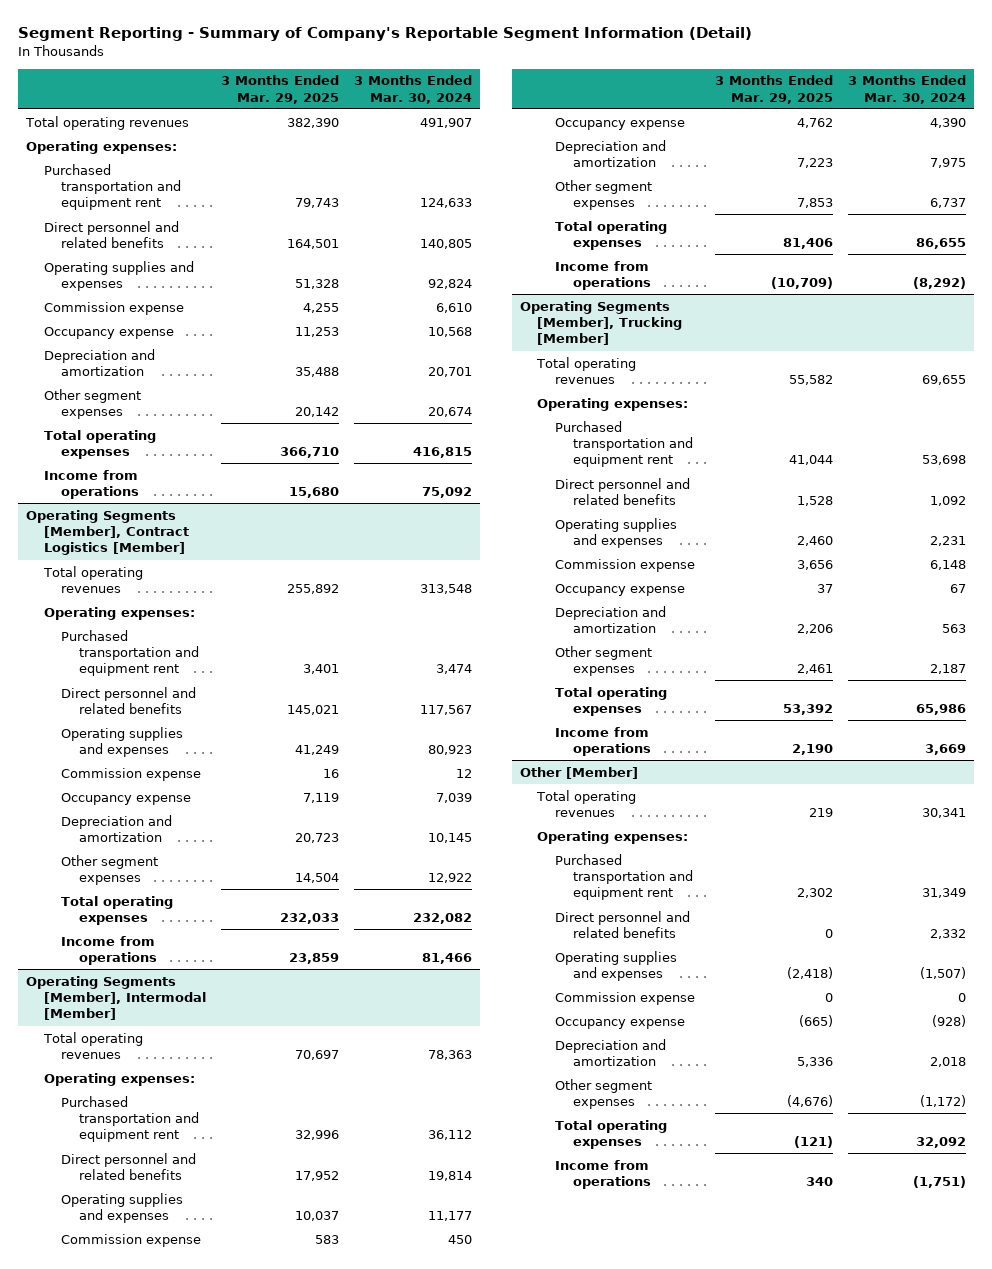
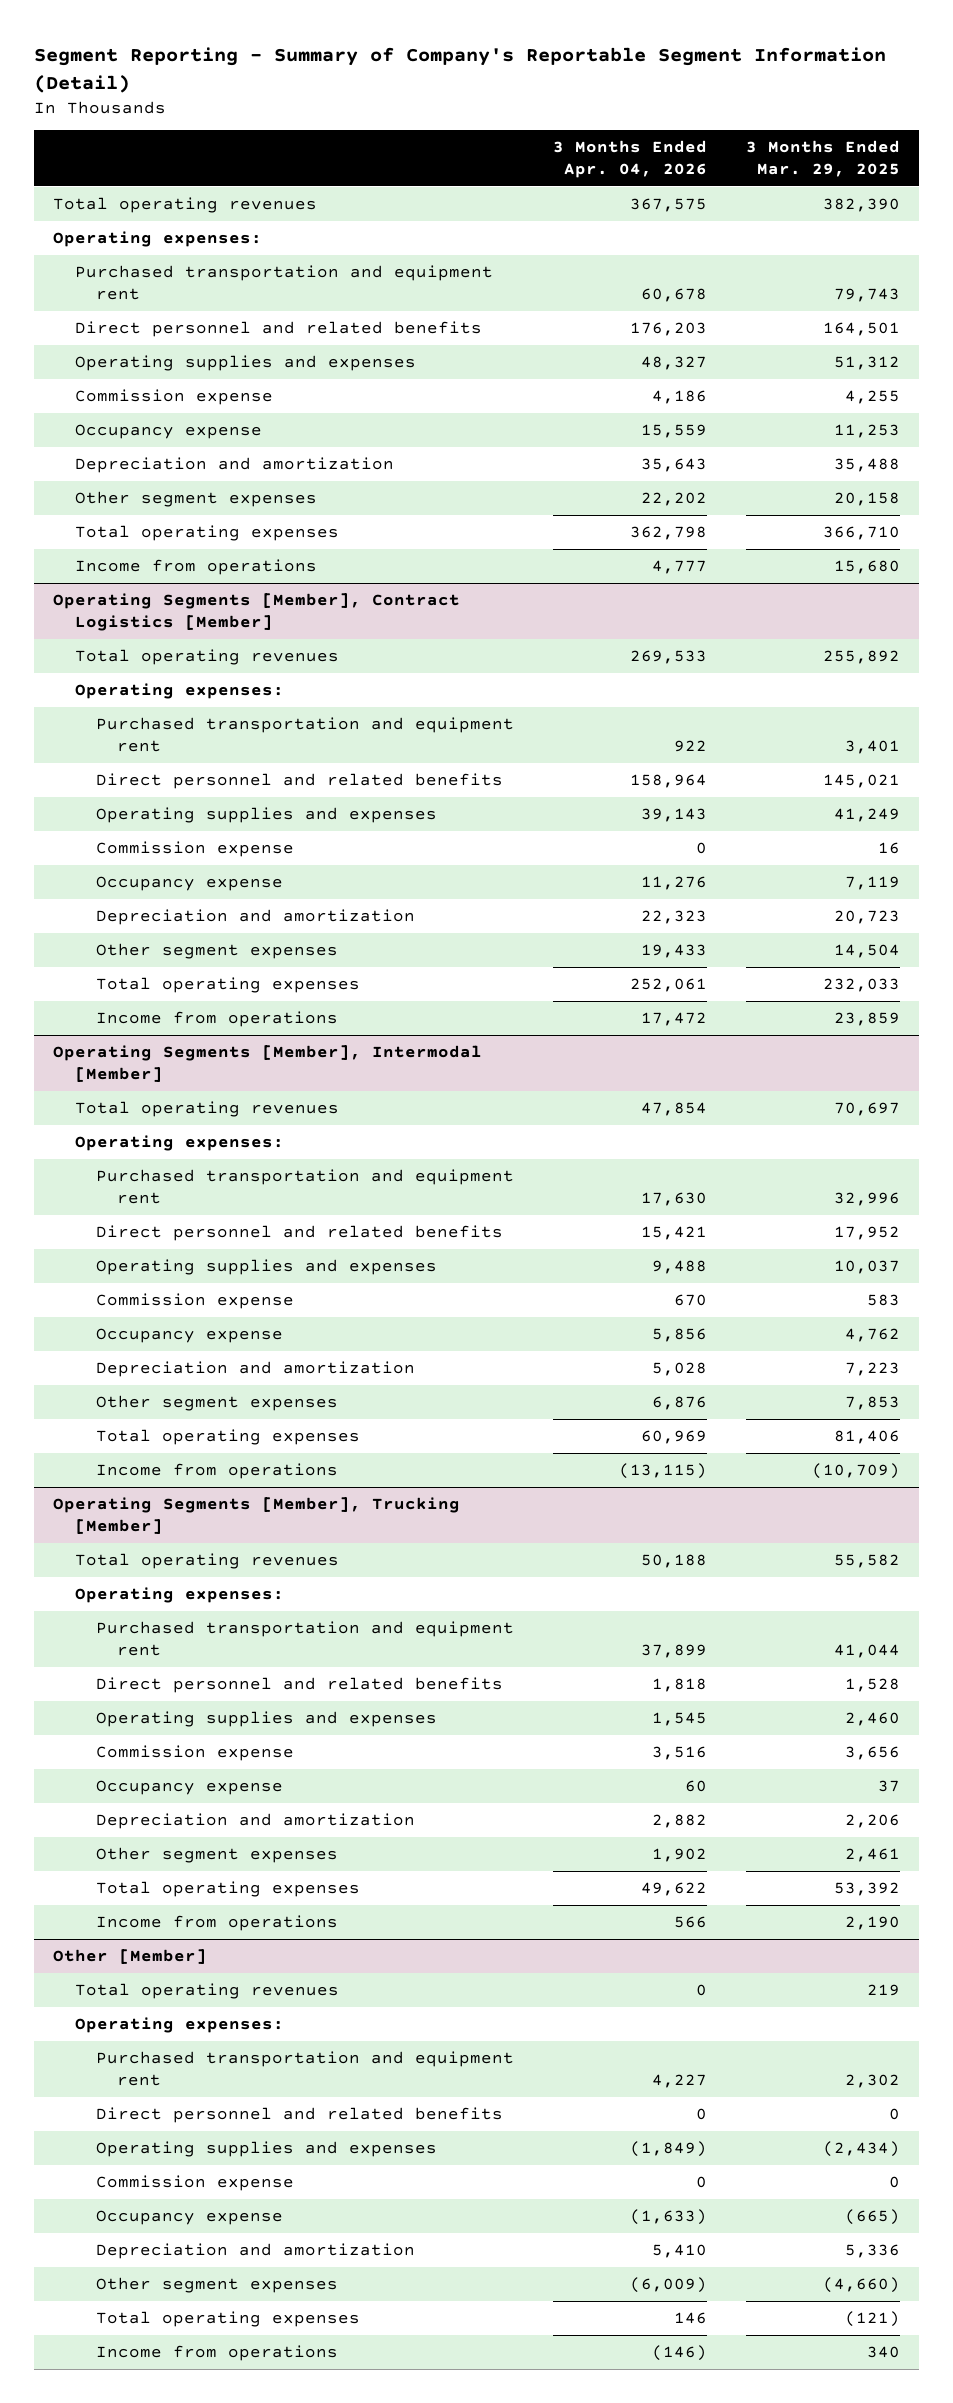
[354,75,473,104] 3 Months Ended Mar. 30, 2024 -> none
none -> [552,140,707,179] 3 Months Ended Apr. 04, 2026
[294,279,339,290] 51,328 -> [833,355,900,370] 51,312
[294,407,339,418] 20,142 -> [833,491,900,506] 20,158
[786,967,833,980] (2,418) -> [822,2140,900,2157] (2,434)
[786,1095,833,1108] (4,676) -> [822,2276,900,2293] (4,660)

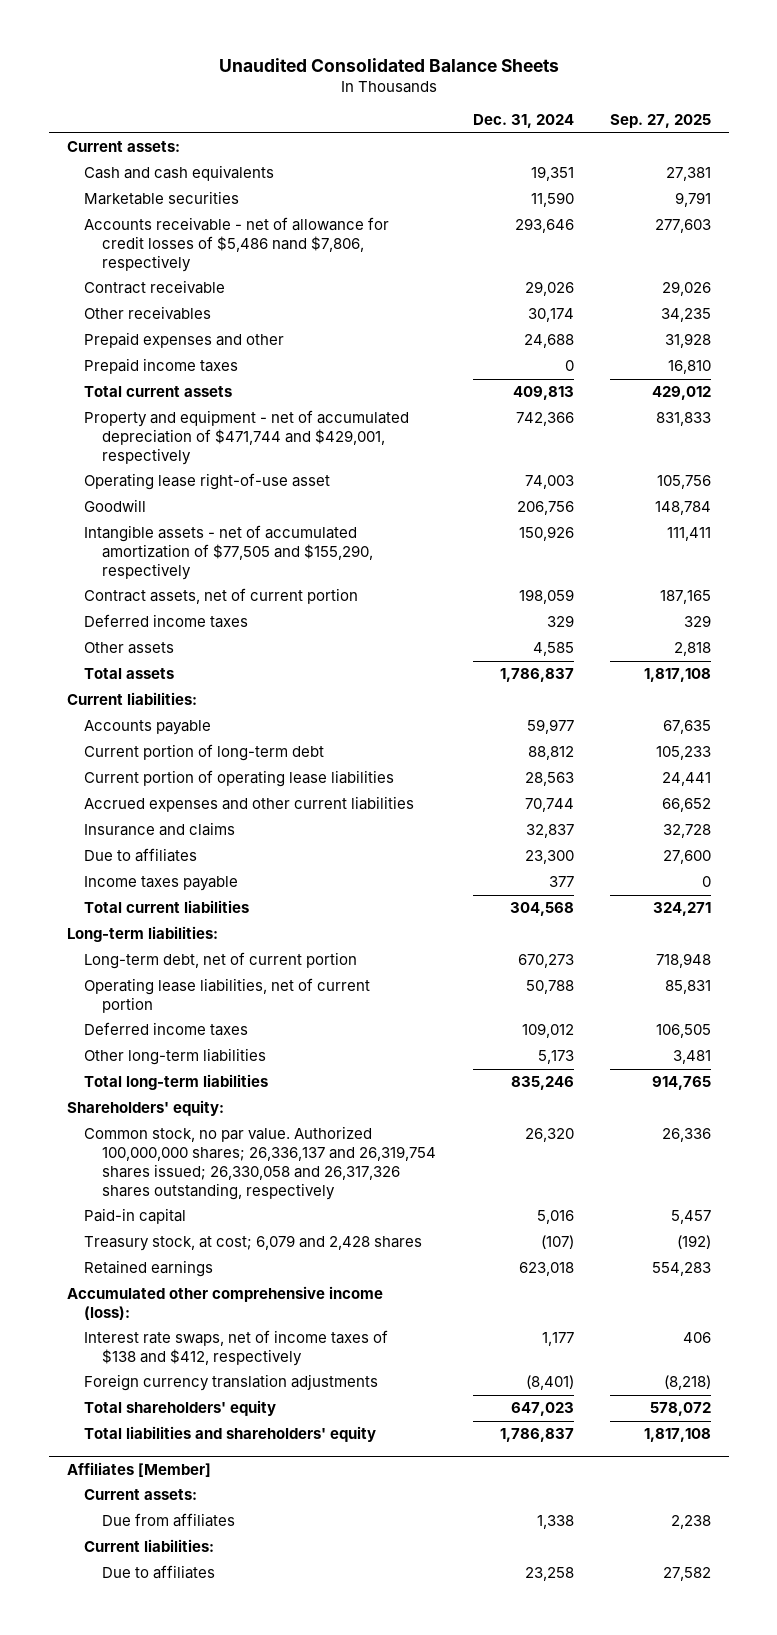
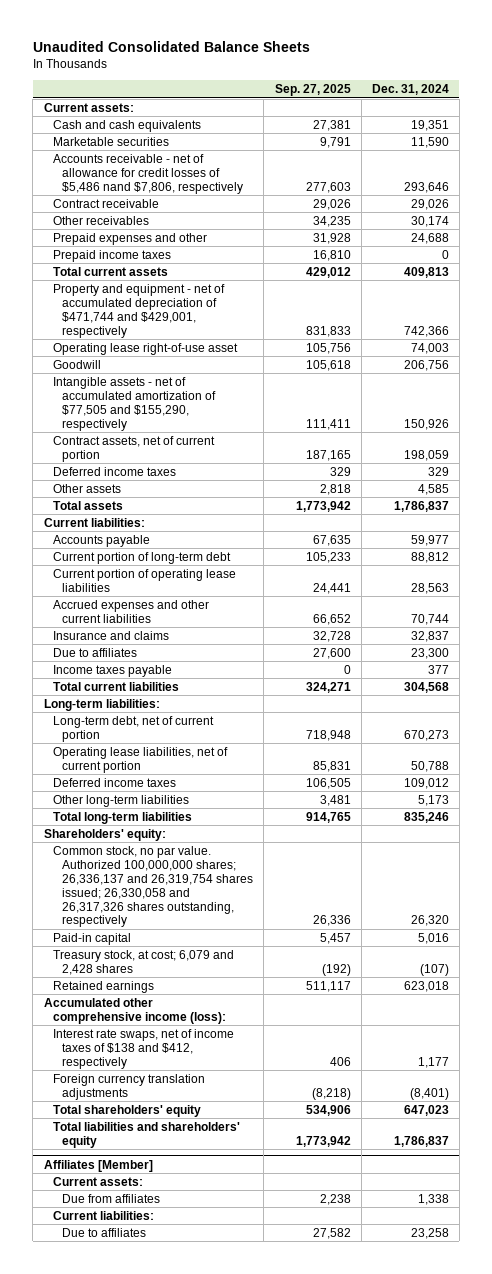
[654,501,711,516] 148,784 -> [305,359,351,371] 105,618
[643,668,711,683] 1,817,108 -> [295,500,351,512] 1,773,942
[651,1262,711,1277] 554,283 -> [305,980,351,992] 511,117
[649,1402,711,1417] 578,072 -> [305,1104,351,1116] 534,906
[643,1428,711,1443] 1,817,108 -> [295,1135,351,1147] 1,773,942

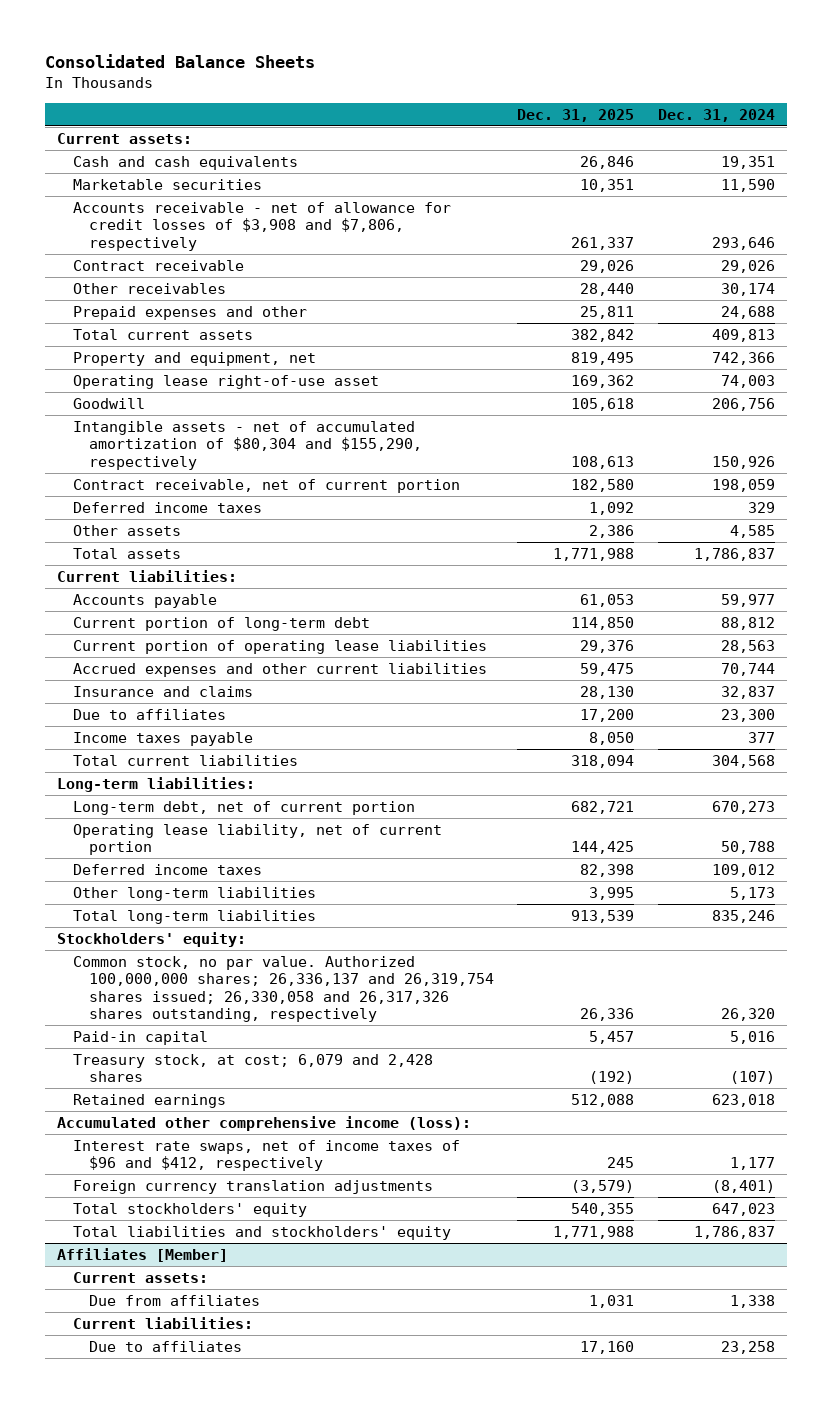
[32,40,310,52] Unaudited Consolidated Balance Sheets -> [44,53,315,68] Consolidated Balance Sheets
[274,84,351,97] Sep. 27, 2025 -> none
none -> [517,108,635,122] Dec. 31, 2025
[52,153,244,194] Accounts receivable - net of allowance for credit losses of $5,486 nand $7,806, respectively -> [72,201,451,251] Accounts receivable - net of allowance for credit losses of $3,908 and $7,806, respectively
[52,249,171,262] Prepaid income taxes -> none
[52,283,225,338] Property and equipment - net of accumulated depreciation of $471,744 and $429,001, respectively -> [72,351,316,366] Property and equipment, net
[52,376,217,431] Intangible assets - net of accumulated amortization of $77,505 and $155,290, respectively -> [72,420,422,470] Intangible assets - net of accumulated amortization of $80,304 and $155,290, respectively
[52,435,215,462] Contract assets, net of current portion -> [72,478,460,493] Contract receivable, net of current portion
[52,746,228,773] Operating lease liabilities, net of current portion -> [72,823,442,856] Operating lease liability, net of current portion
[43,828,166,841] Shareholders' equity: -> [56,931,246,947] Stockholders' equity:
[52,1028,234,1069] Interest rate swaps, net of income taxes of $138 and $412, respectively -> [72,1139,460,1172] Interest rate swaps, net of income taxes of $96 and $412, respectively
[52,1104,201,1117] Total shareholders' equity -> [72,1202,307,1217] Total stockholders' equity
[52,1121,240,1148] Total liabilities and shareholders' equity -> [72,1225,451,1240] Total liabilities and stockholders' equity

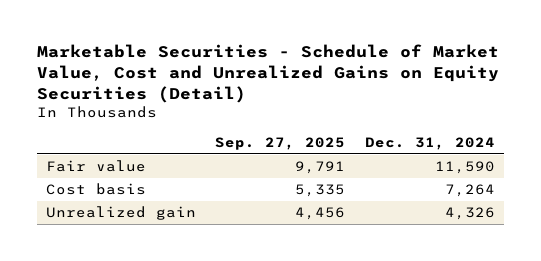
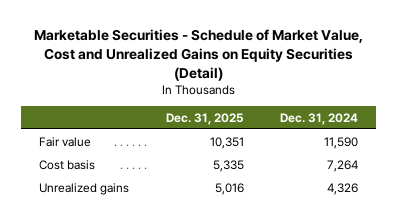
[215,136,346,150] Sep. 27, 2025 -> none
none -> [165,112,244,125] Dec. 31, 2025
[46,206,197,221] Unrealized gain -> [39,182,130,195] Unrealized gains

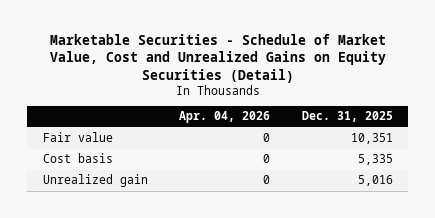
[279,112,358,125] Dec. 31, 2024 -> none
none -> [179,111,271,124] Apr. 04, 2026
[39,182,130,195] Unrealized gains -> [42,174,148,188] Unrealized gain

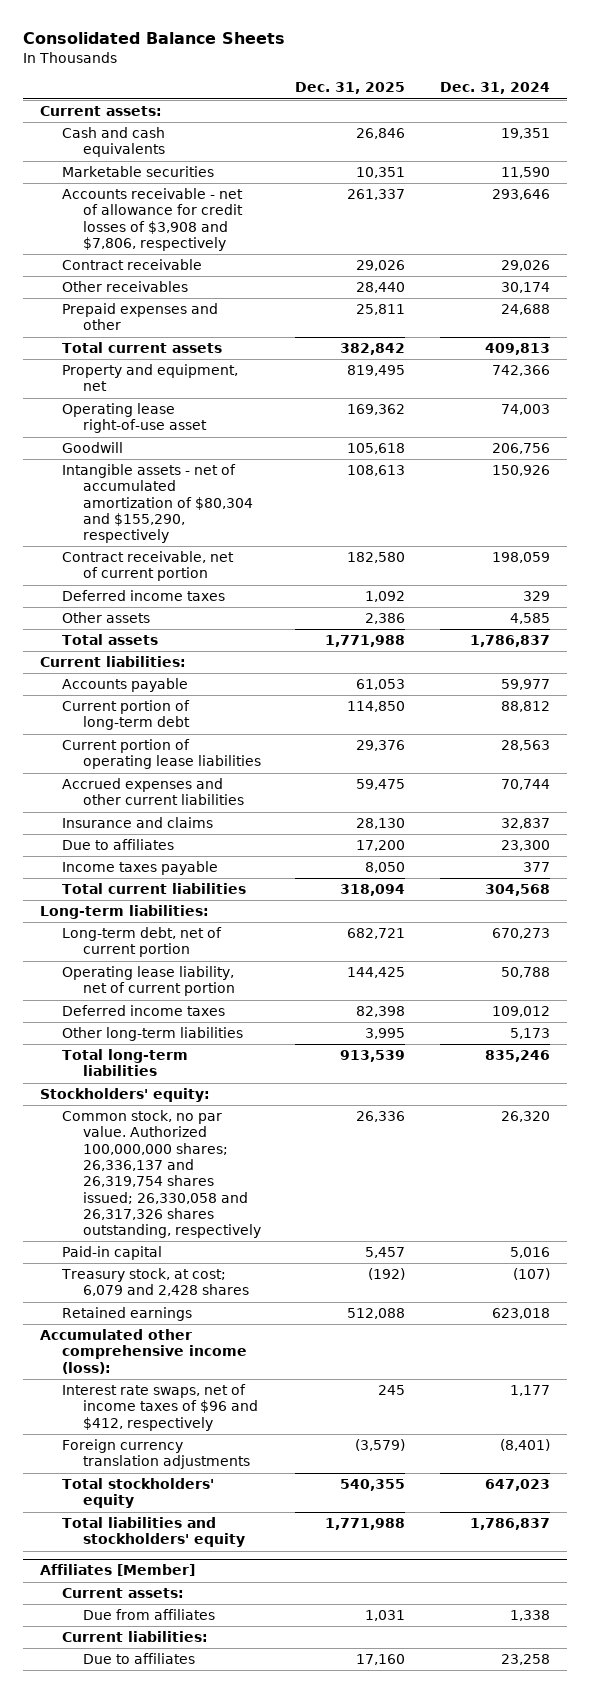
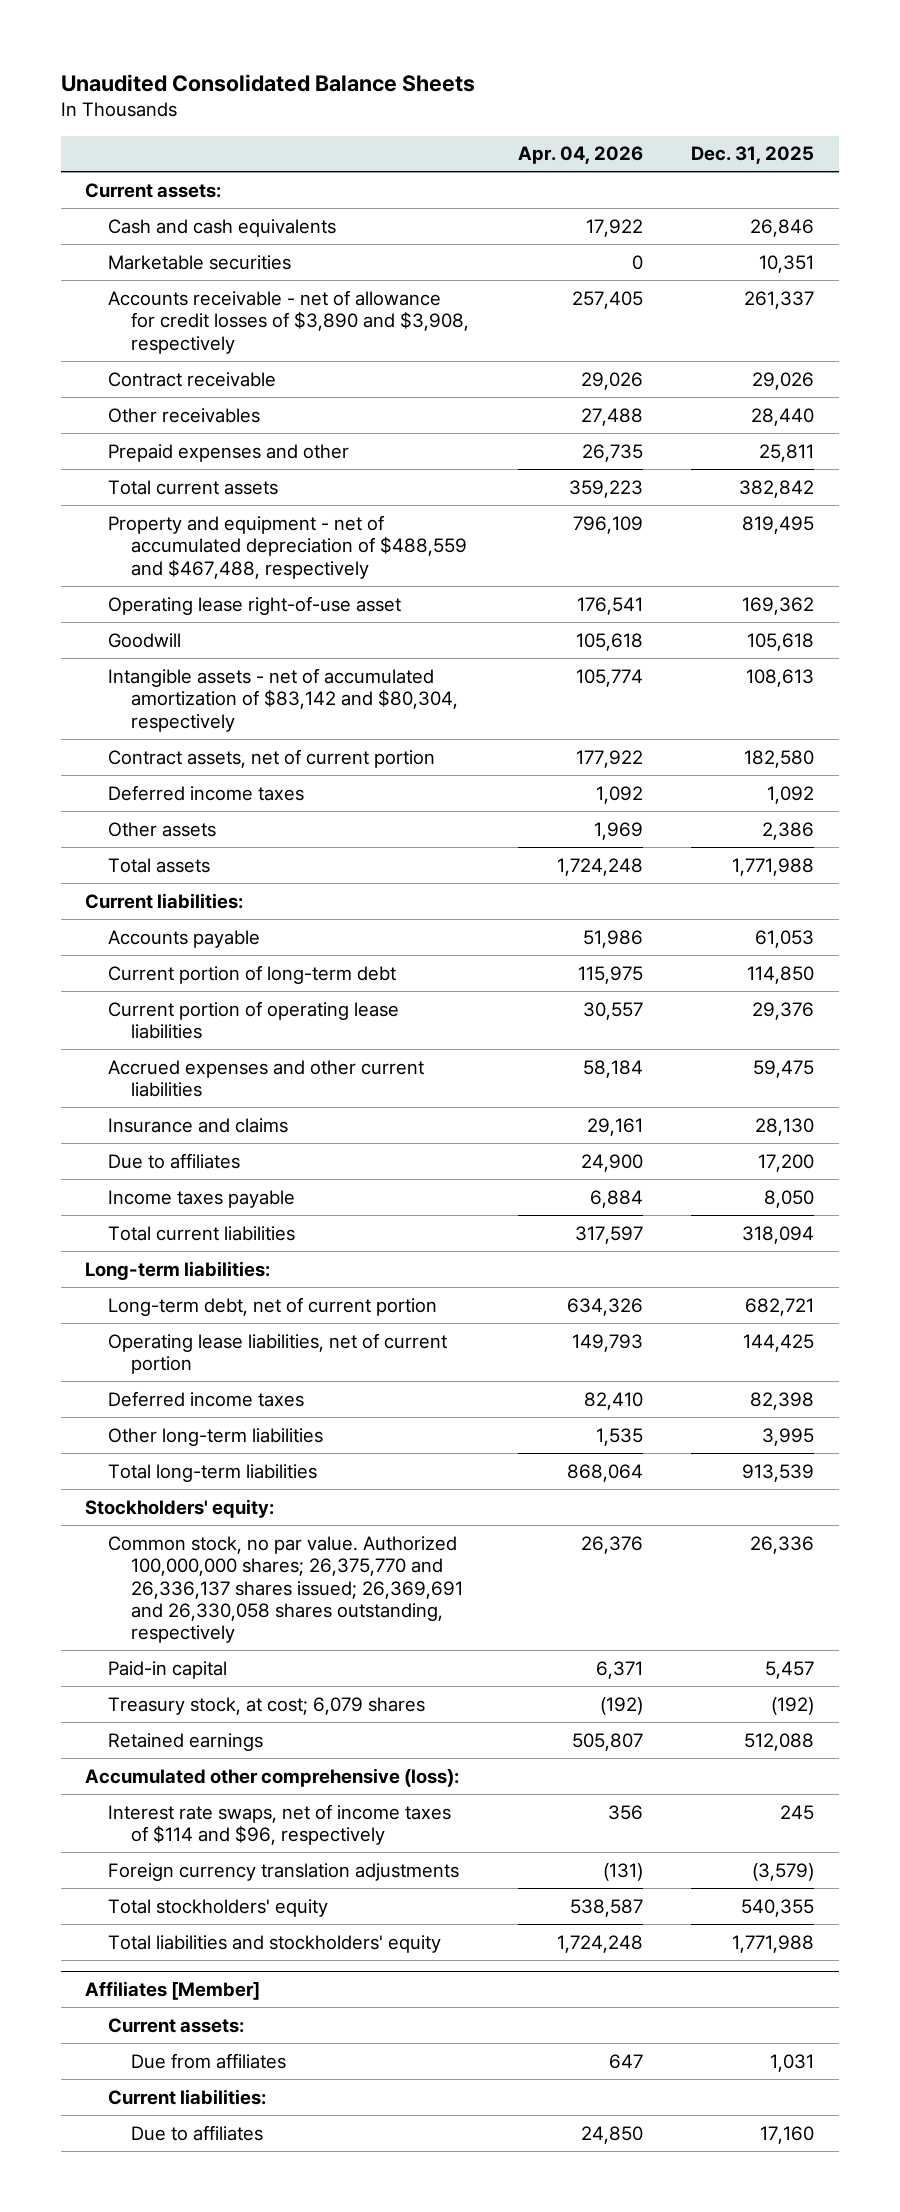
[22,32,285,45] Consolidated Balance Sheets -> [61,73,476,92] Unaudited Consolidated Balance Sheets
[439,82,550,95] Dec. 31, 2024 -> none
none -> [517,146,643,165] Apr. 04, 2026
[61,188,244,251] Accounts receivable - net of allowance for credit losses of $3,908 and $7,806, respectively -> [108,289,470,354] Accounts receivable - net of allowance for credit losses of $3,890 and $3,908, respectively
[61,364,238,392] Property and equipment, net -> [108,514,468,579] Property and equipment - net of accumulated depreciation of $488,559 and $467,488, respectively
[61,464,254,544] Intangible assets - net of accumulated amortization of $80,304 and $155,290, respectively -> [108,667,459,732] Intangible assets - net of accumulated amortization of $83,142 and $80,304, respectively
[61,551,234,582] Contract receivable, net of current portion -> [108,748,436,768] Contract assets, net of current portion
[61,966,236,997] Operating lease liability, net of current portion -> [108,1332,448,1375] Operating lease liabilities, net of current portion
[61,1110,262,1239] Common stock, no par value. Authorized 100,000,000 shares; 26,336,137 and 26,319,754 shares issued; 26,330,058 and 26,317,326 shares outstanding, respectively -> [108,1535,464,1644] Common stock, no par value. Authorized 100,000,000 shares; 26,375,770 and 26,336,137 shares issued; 26,369,691 and 26,330,058 shares outstanding, respectively
[60,1268,250,1297] Treasury stock, at cost; 6,079 and 2,428 shares -> [108,1696,426,1715] Treasury stock, at cost; 6,079 shares
[40,1329,247,1374] Accumulated other comprehensive income (loss): -> [85,1767,460,1787] Accumulated other comprehensive (loss):
[61,1384,259,1431] Interest rate swaps, net of income taxes of $96 and $412, respectively -> [108,1803,452,1846] Interest rate swaps, net of income taxes of $114 and $96, respectively

